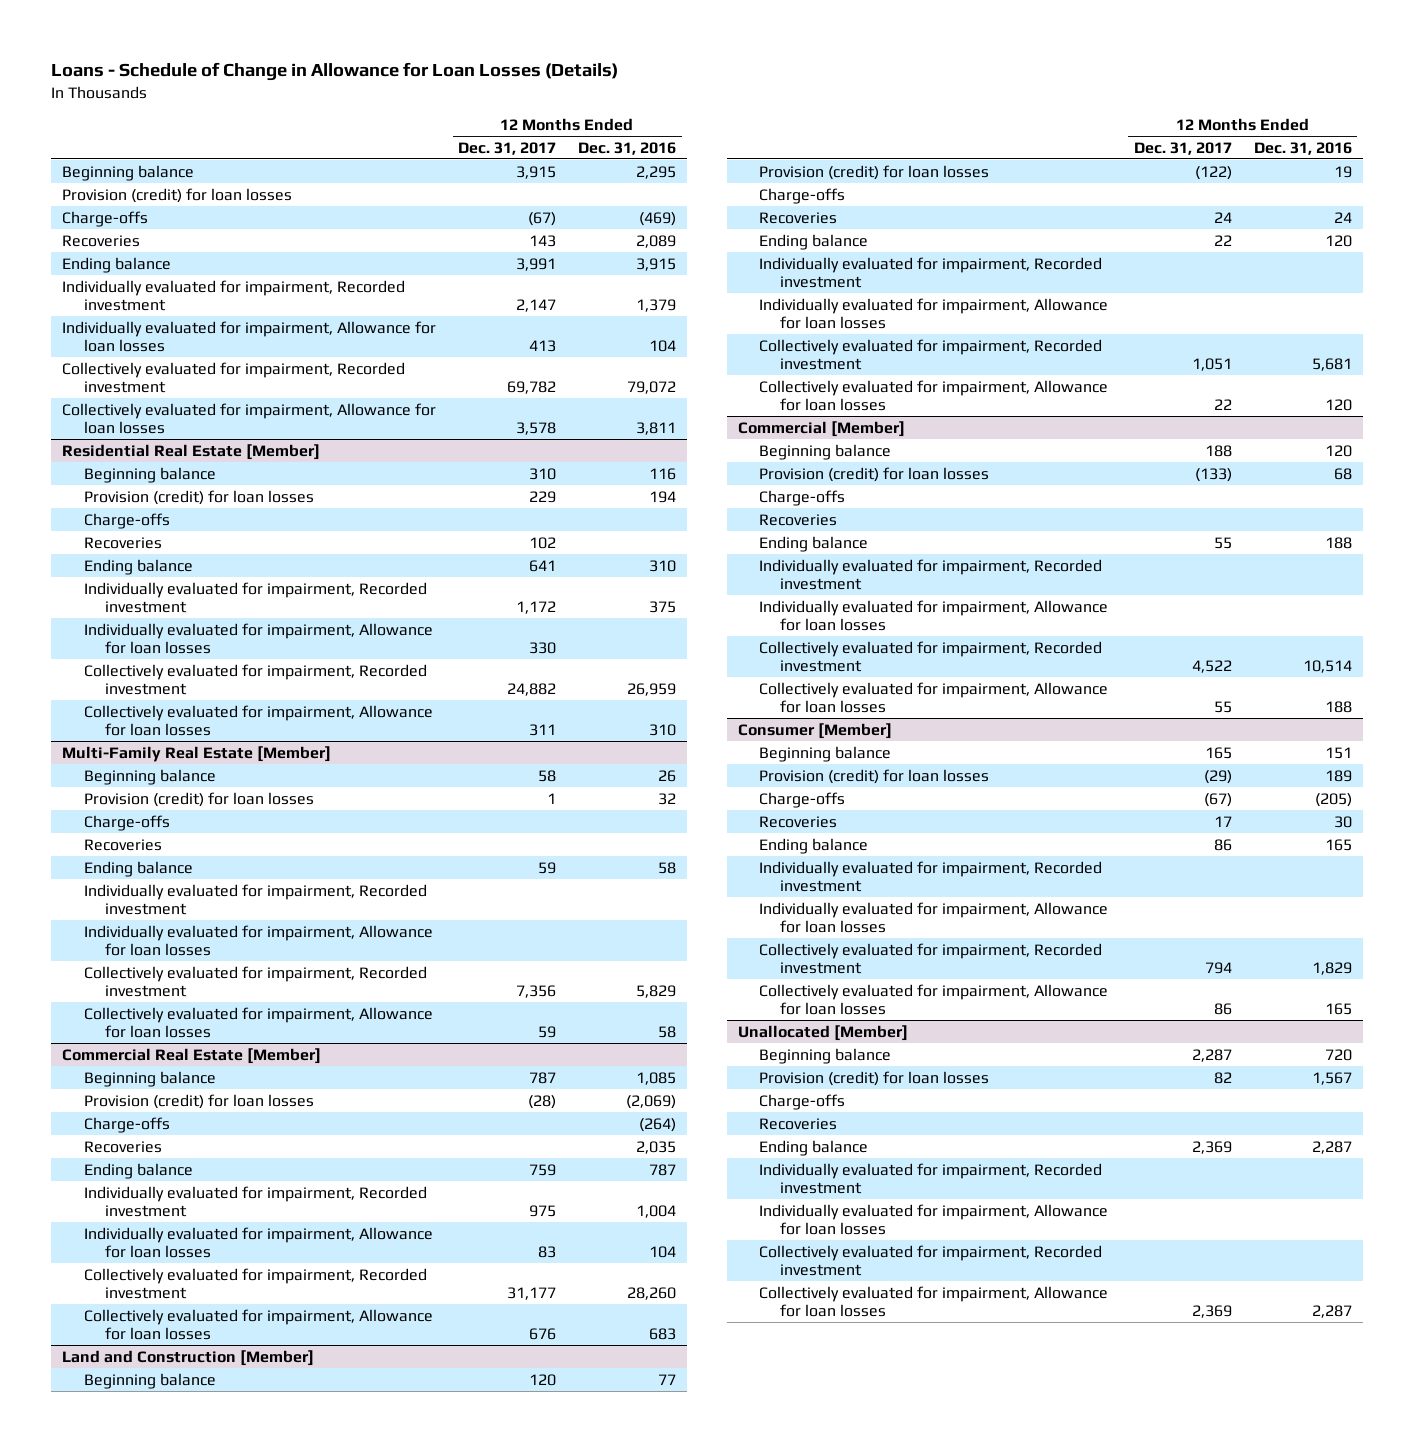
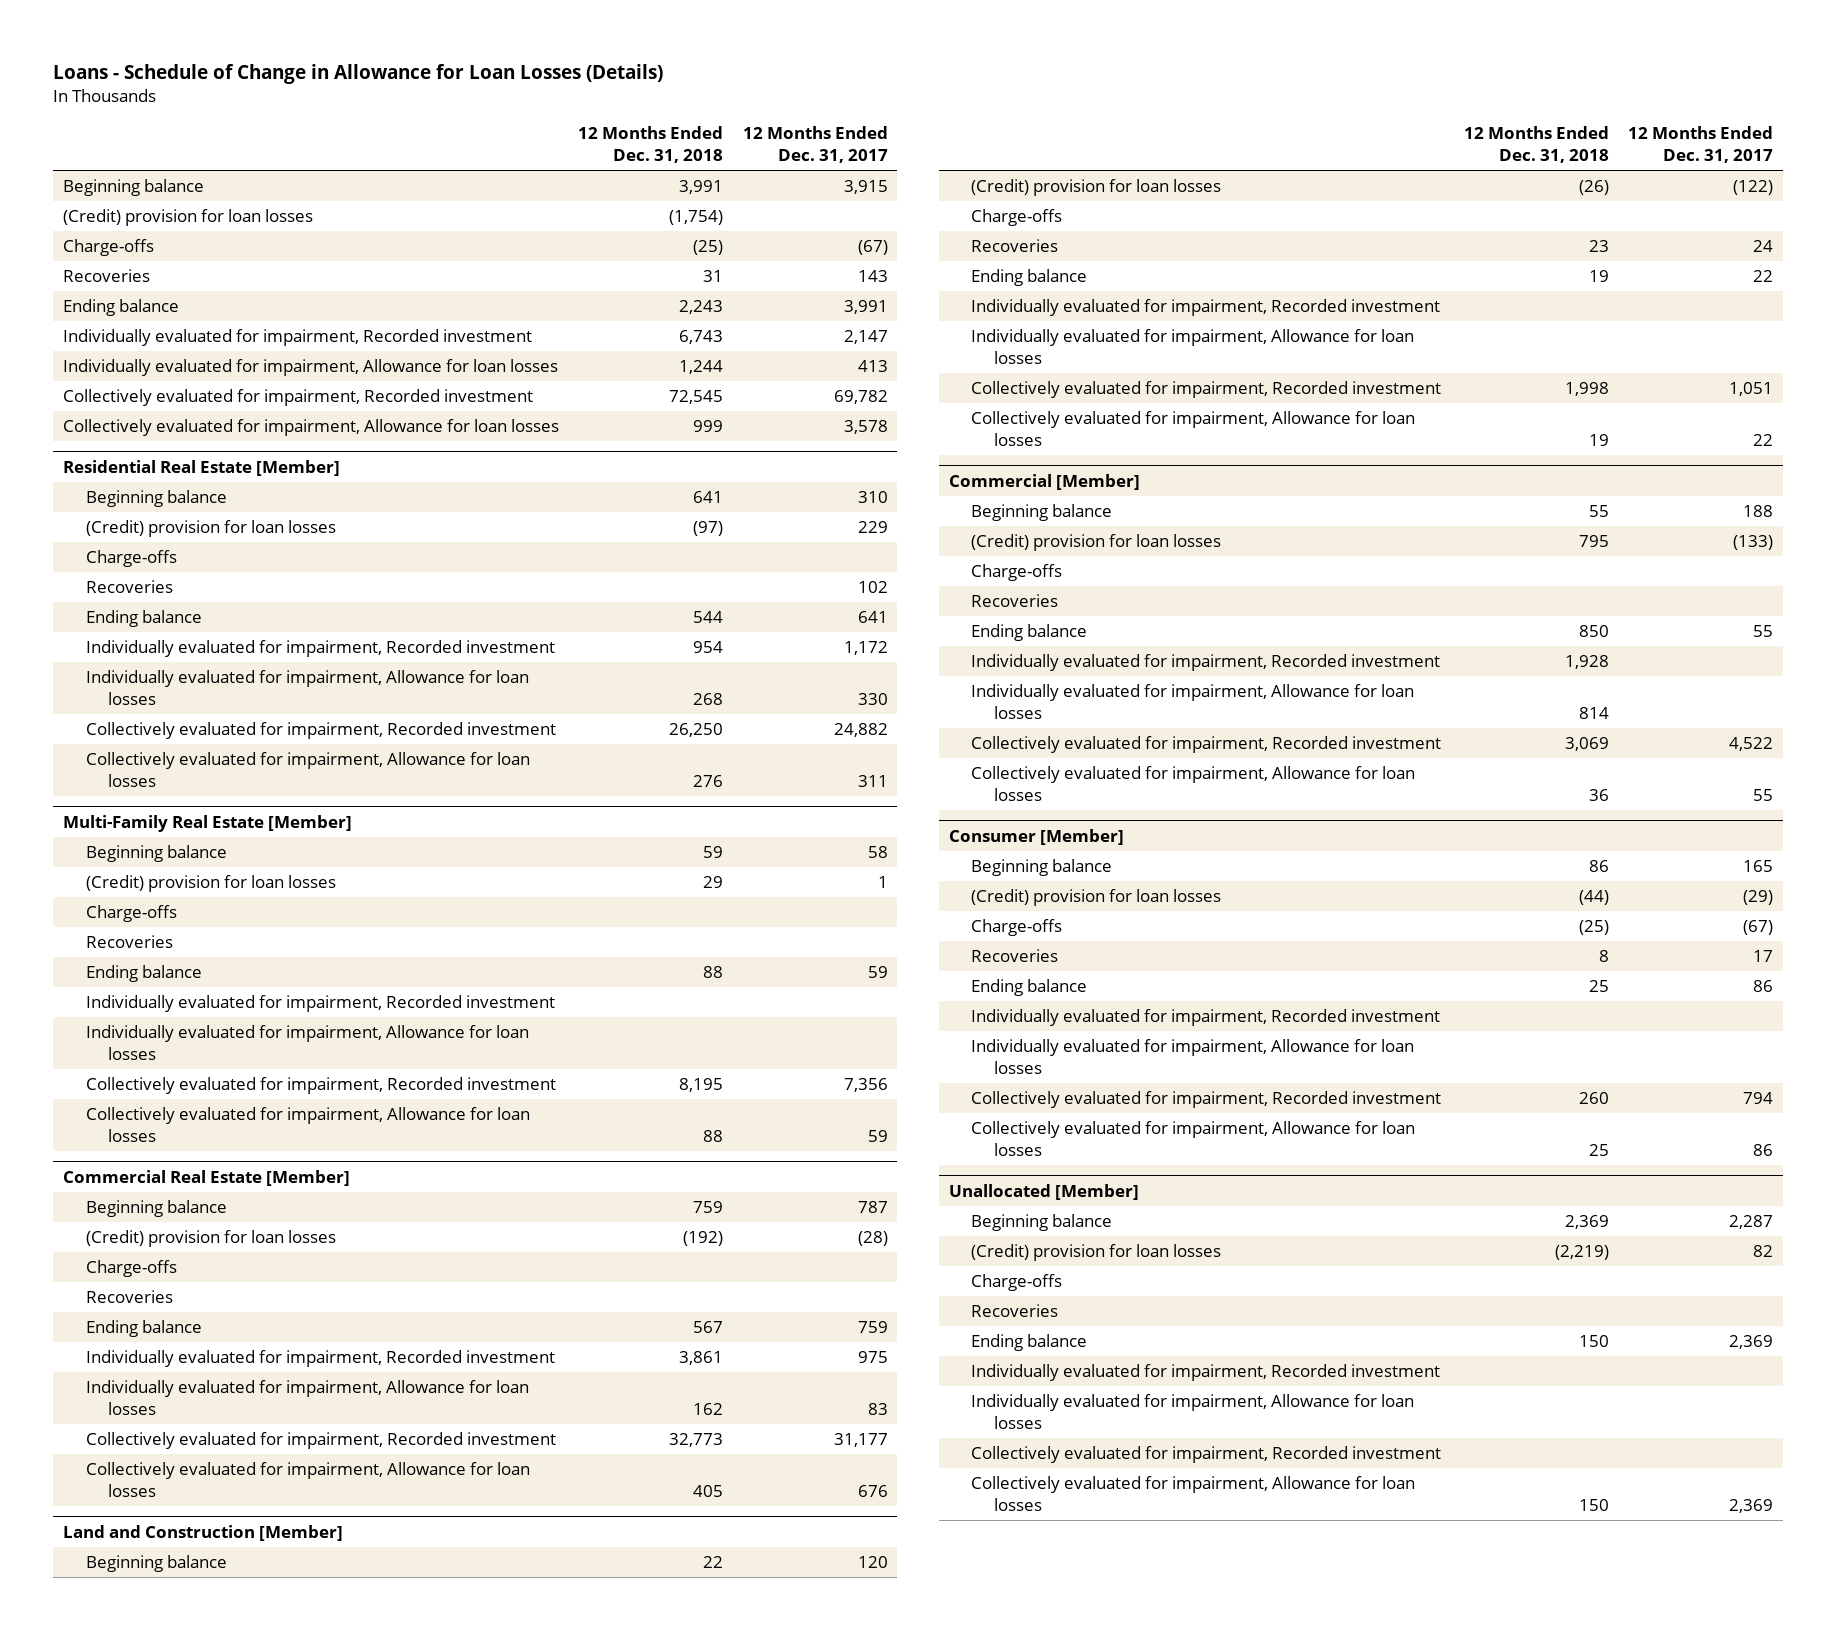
[578,141,677,155] Dec. 31, 2016 -> none
none -> [578,126,724,164] 12 Months Ended Dec. 31, 2018
[62,187,293,203] Provision (credit) for loan losses -> [62,208,313,226] (Credit) provision for loan losses
[83,489,314,505] Provision (credit) for loan losses -> [85,519,336,537] (Credit) provision for loan losses
[83,791,314,807] Provision (credit) for loan losses -> [85,874,336,892] (Credit) provision for loan losses
[83,1093,314,1109] Provision (credit) for loan losses -> [85,1229,336,1247] (Credit) provision for loan losses
[759,164,990,180] Provision (credit) for loan losses -> [971,178,1222,196] (Credit) provision for loan losses
[759,466,990,482] Provision (credit) for loan losses -> [971,533,1222,551] (Credit) provision for loan losses
[759,768,990,784] Provision (credit) for loan losses -> [971,888,1222,906] (Credit) provision for loan losses
[759,1070,990,1086] Provision (credit) for loan losses -> [971,1243,1222,1261] (Credit) provision for loan losses

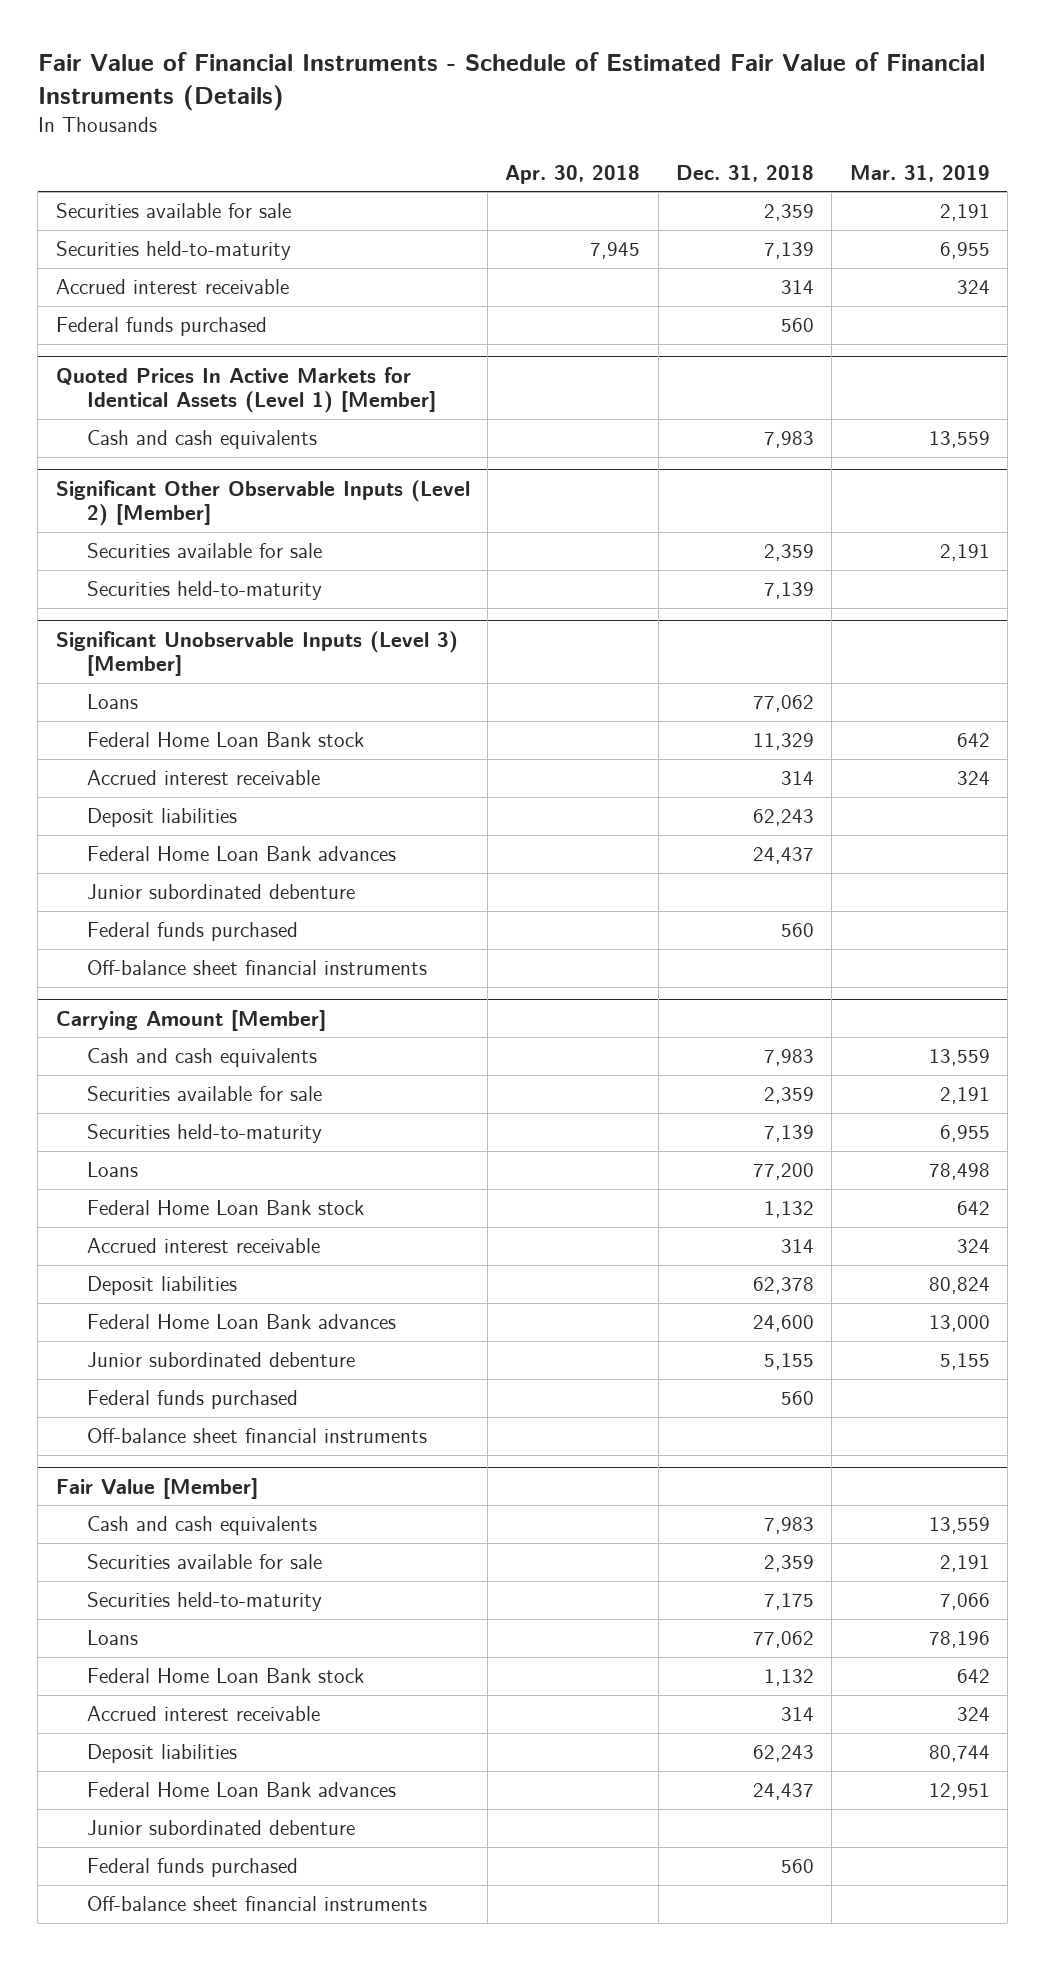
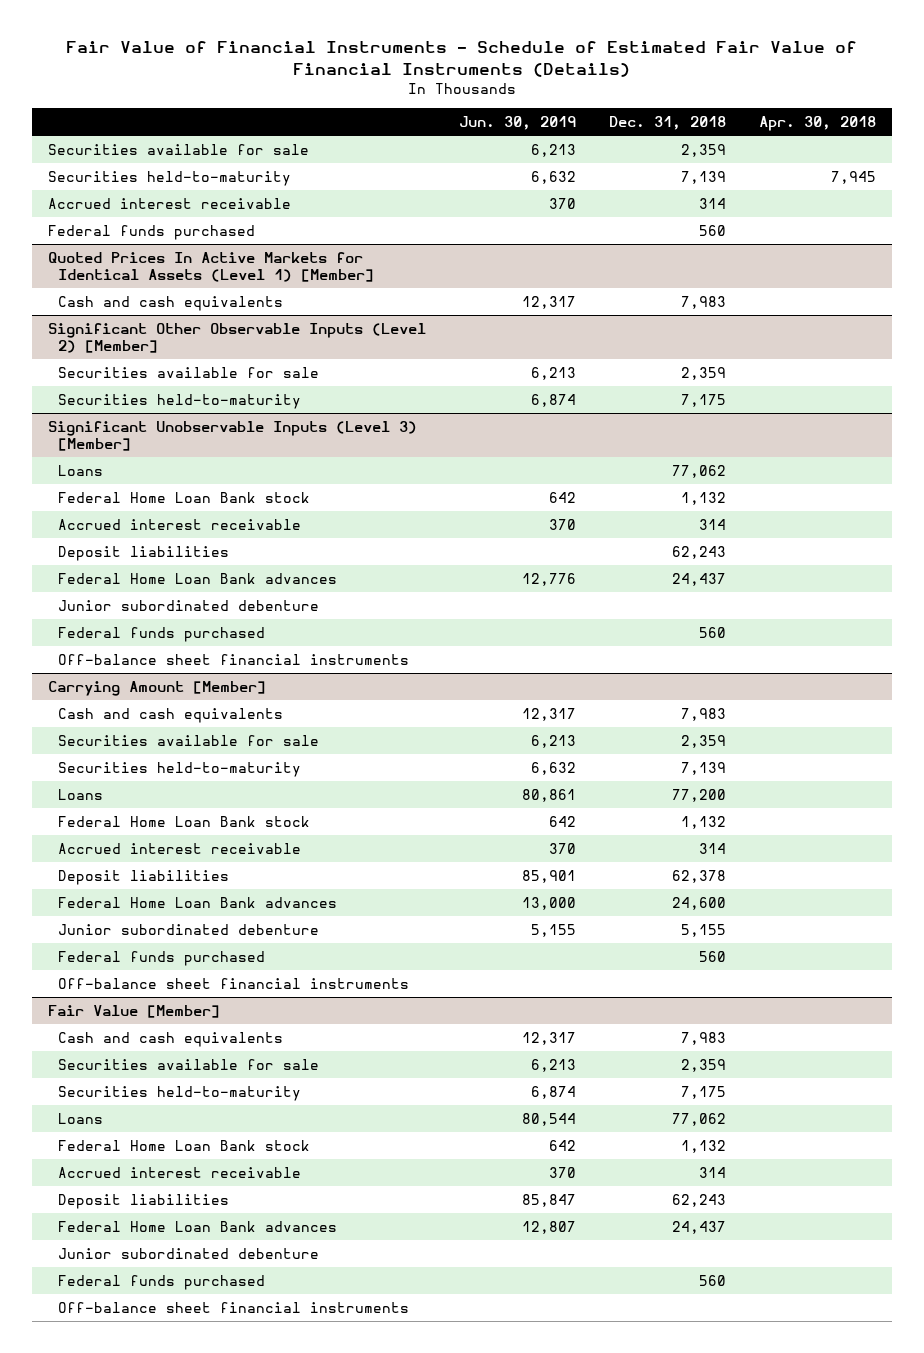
[849,164,990,182] Mar. 31, 2019 -> none
none -> [458,116,576,131] Jun. 30, 2019
[763,582,814,600] 7,139 -> [680,393,726,407] 7,175
[752,733,814,751] 11,329 -> [680,491,726,505] 1,132

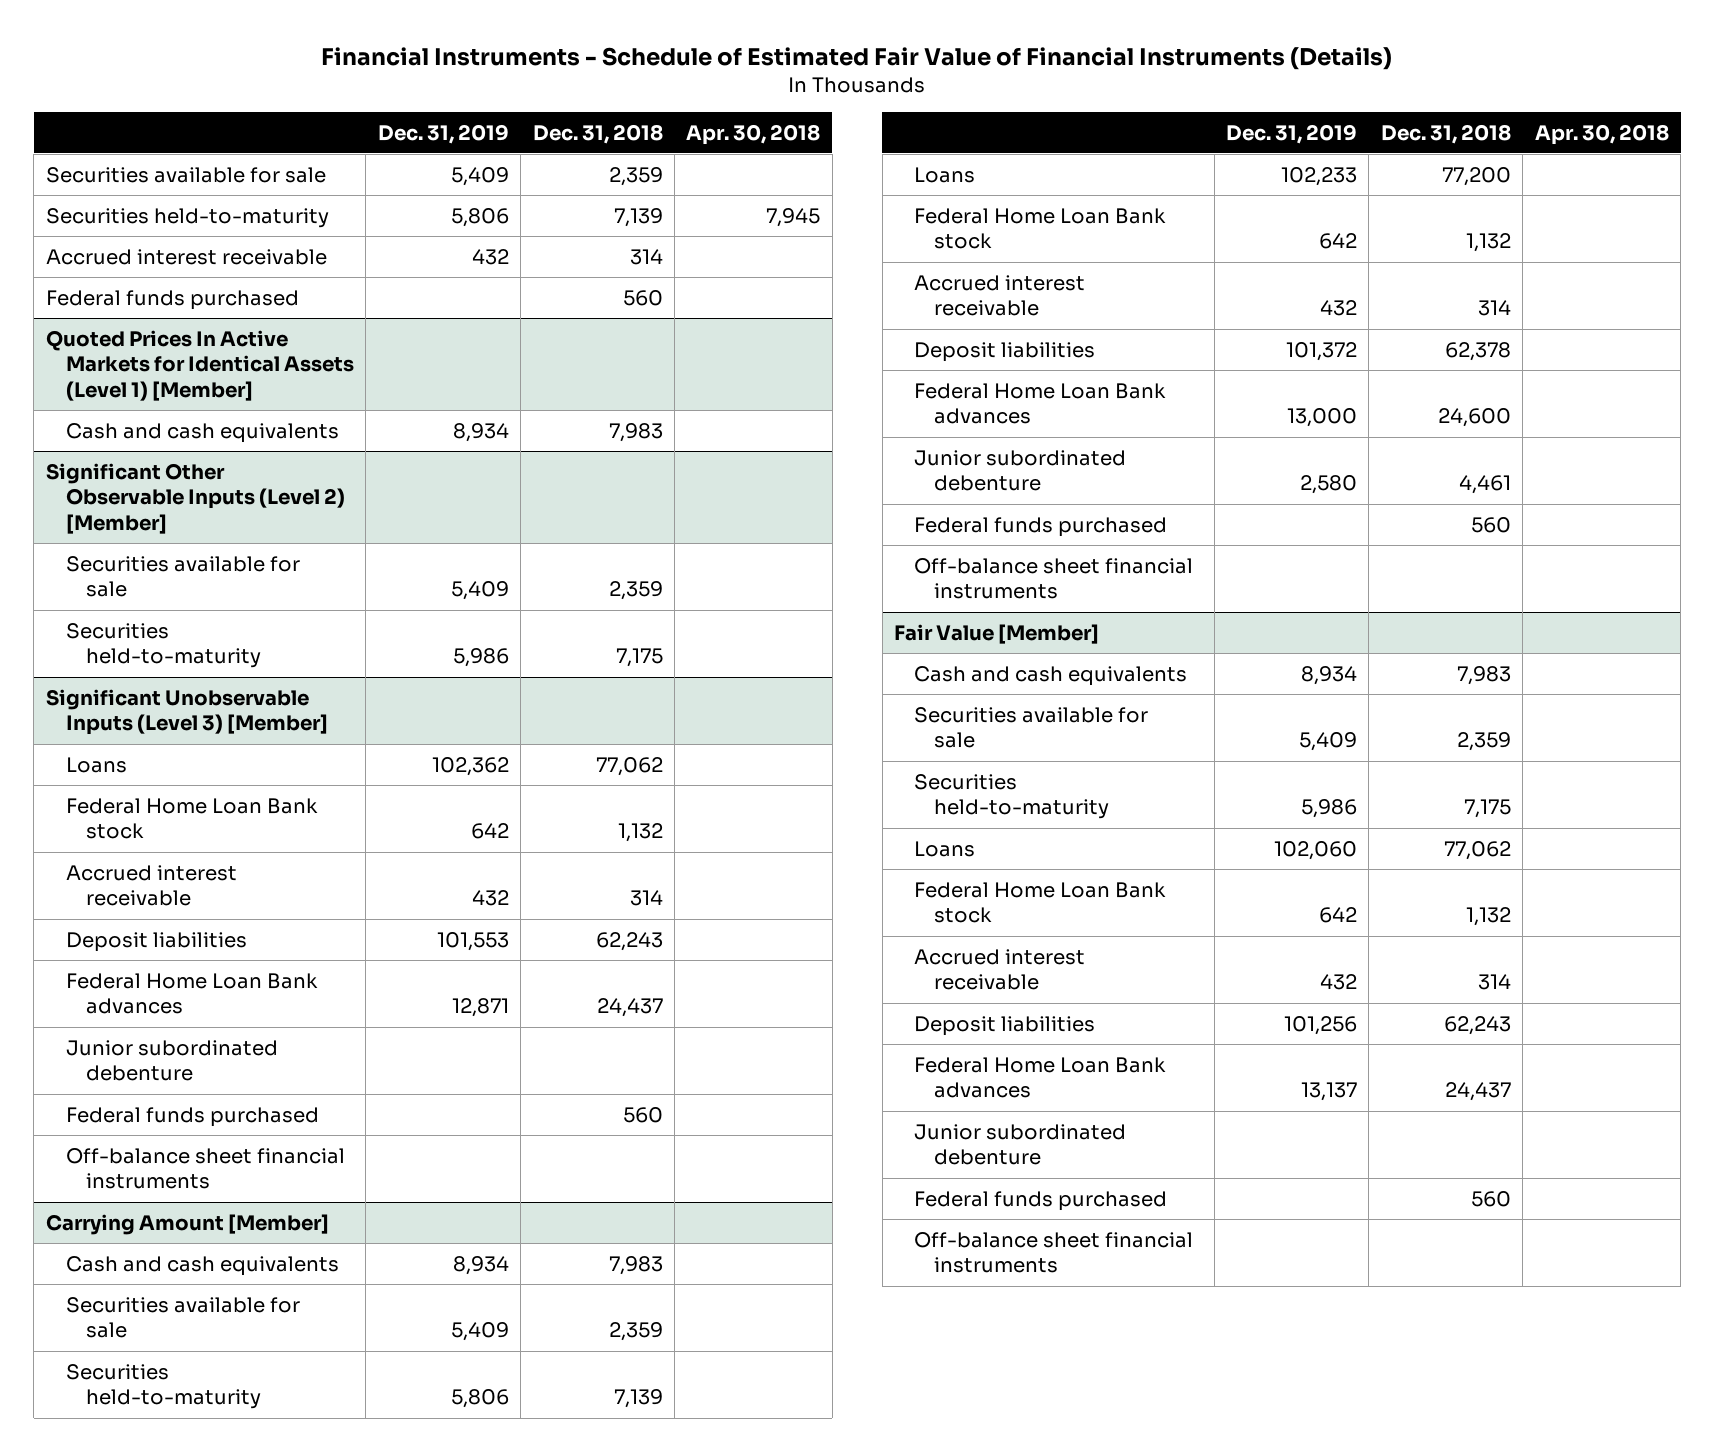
[65,41,857,78] Fair Value of Financial Instruments - Schedule of Estimated Fair Value of Financial Instruments (Details) -> [321,46,1393,70] Financial Instruments - Schedule of Estimated Fair Value of Financial Instruments (Details)
[458,116,576,131] Jun. 30, 2019 -> none
none -> [377,123,509,144] Dec. 31, 2019
[680,923,726,937] 5,155 -> [1458,475,1511,495] 4,461

